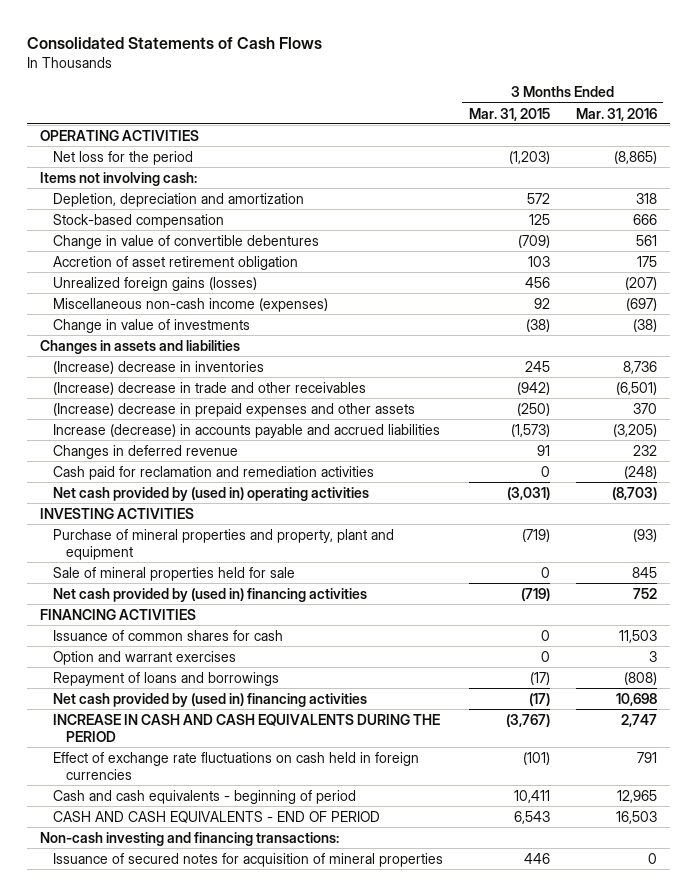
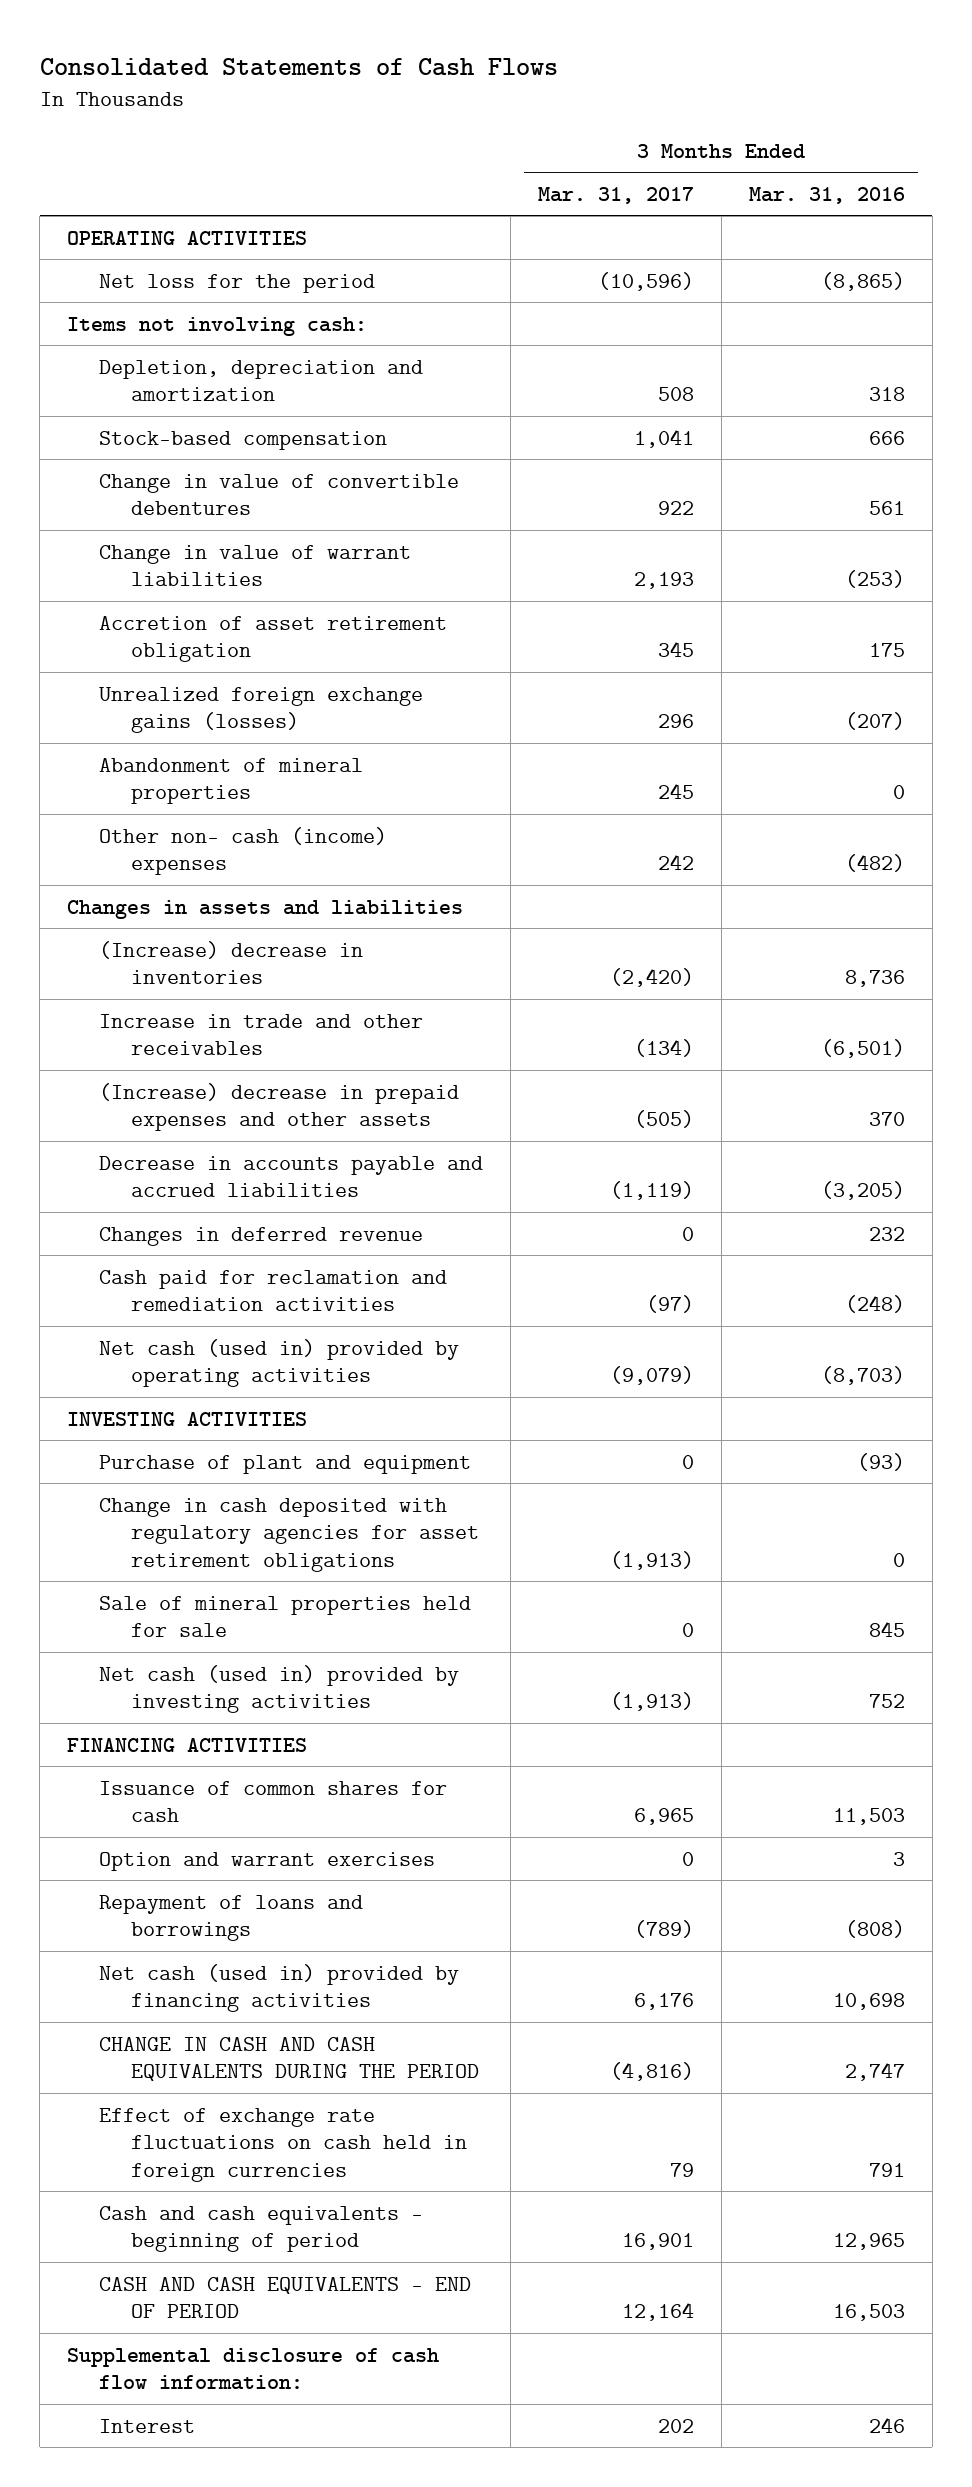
[468,107,550,121] Mar. 31, 2015 -> none
none -> [537,186,694,204] Mar. 31, 2017
none -> [98,544,411,587] Change in value of warrant liabilities
[52,318,250,333] Change in value of investments -> none
[52,276,257,291] Unrealized foreign gains (losses) -> [98,686,423,734] Unrealized foreign exchange gains (losses)
none -> [98,757,363,805] Abandonment of mineral properties
[52,297,328,312] Miscellaneous non-cash income (expenses) -> [98,826,387,876] Other non- cash (income) expenses
[625,297,657,311] (697) -> [844,854,905,873] (482)
[52,381,366,395] (Increase) decrease in trade and other receivables -> [98,1013,423,1056] Increase in trade and other receivables
[52,423,440,438] Increase (decrease) in accounts payable and accrued liabilities -> [98,1155,483,1198] Decrease in accounts payable and accrued liabilities
[52,486,369,501] Net cash provided by (used in) operating activities -> [98,1338,459,1388] Net cash (used in) provided by operating activities
[52,528,394,560] Purchase of mineral properties and property, plant and equipment -> [98,1454,471,1474] Purchase of plant and equipment
none -> [98,1497,479,1572] Change in cash deposited with regulatory agencies for asset retirement obligations
[52,587,367,602] Net cash provided by (used in) financing activities -> [98,1664,459,1714] Net cash (used in) provided by investing activities
[52,692,367,707] Net cash provided by (used in) financing activities -> [98,1963,459,2013] Net cash (used in) provided by financing activities
[52,713,440,742] INCREASE IN CASH AND CASH EQUIVALENTS DURING THE PERIOD -> [98,2036,479,2082] CHANGE IN CASH AND CASH EQUIVALENTS DURING THE PERIOD
[39,831,339,846] Non-cash investing and financing transactions: -> none
[52,852,443,867] Issuance of secured notes for acquisition of mineral properties -> none
none -> [66,2347,439,2391] Supplemental disclosure of cash flow information:
none -> [98,2418,195,2433] Interest

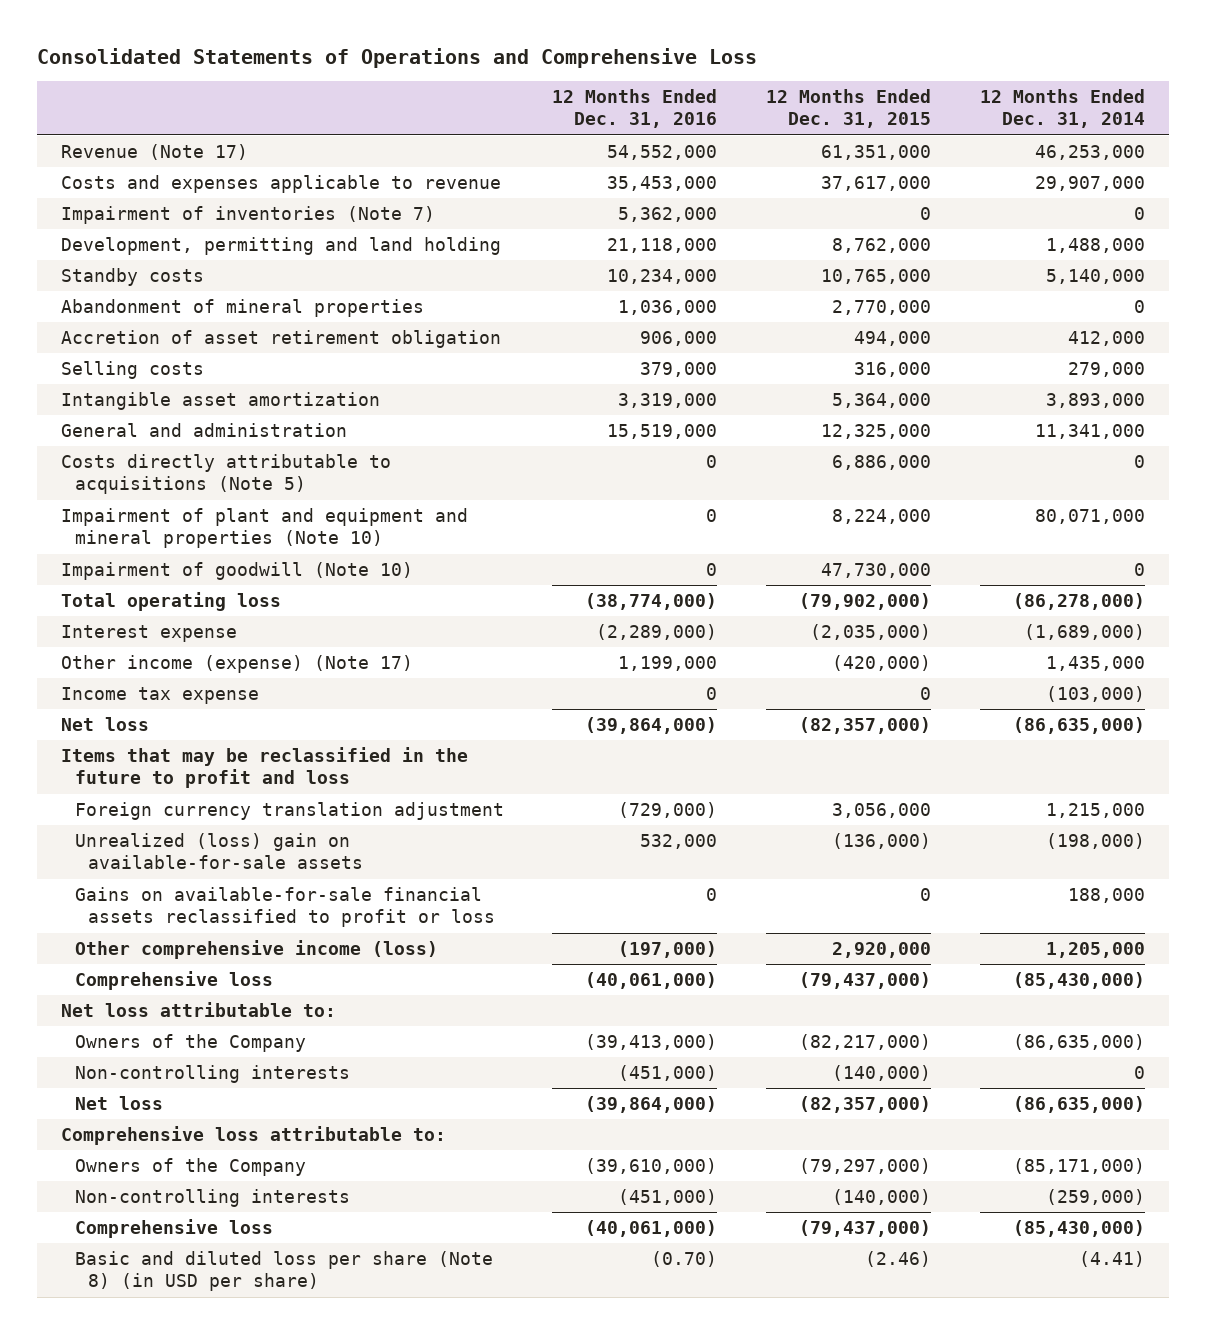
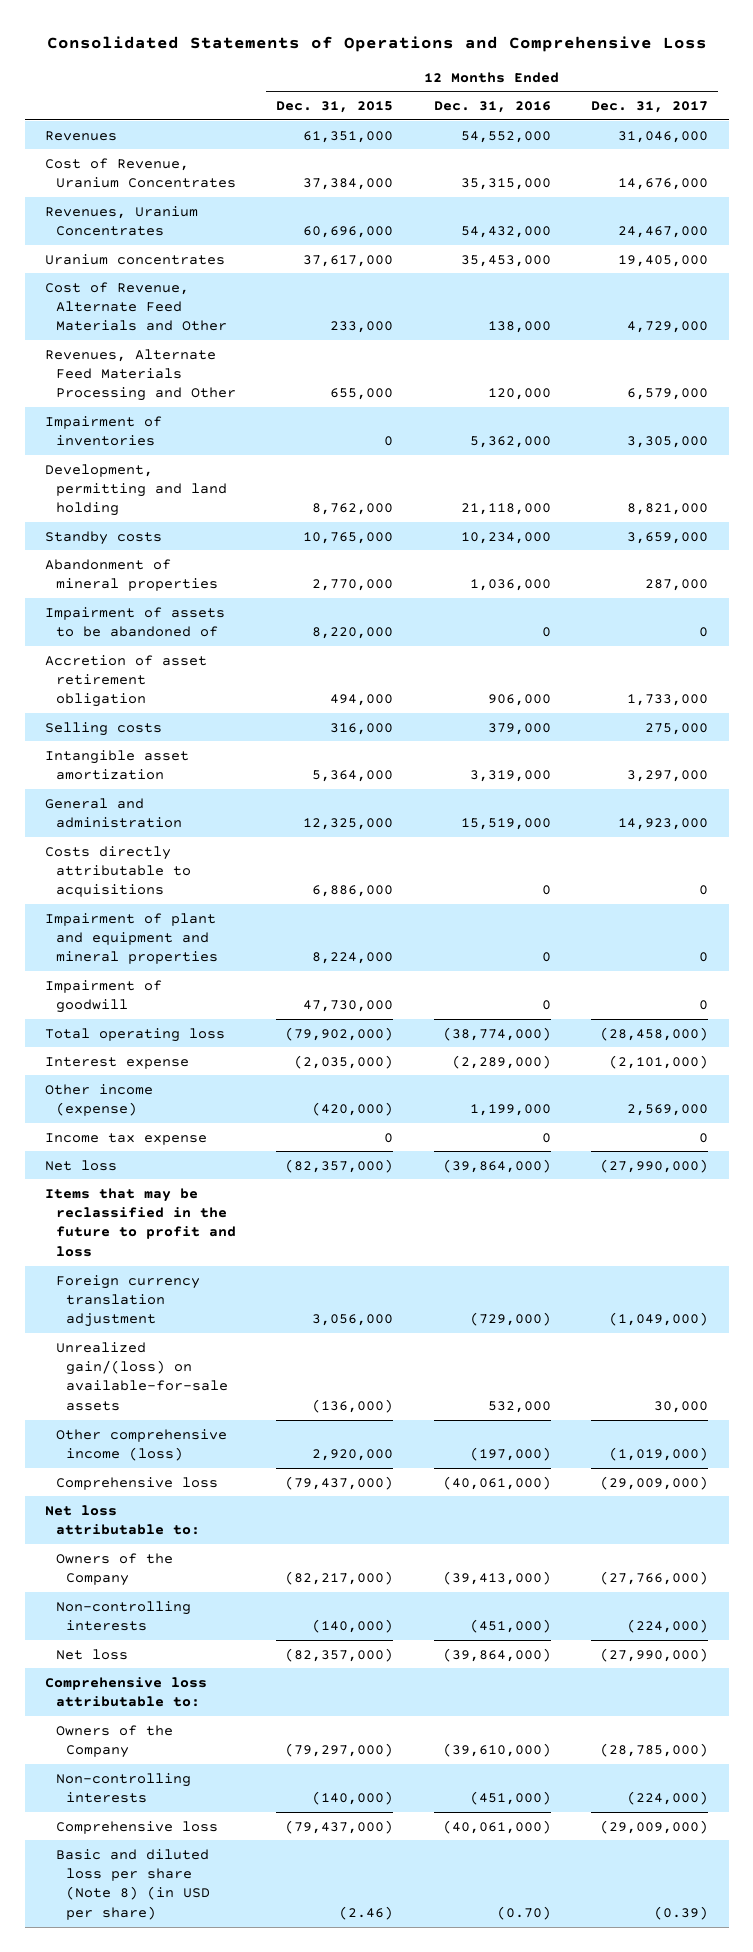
[980,89,1146,129] 12 Months Ended Dec. 31, 2014 -> none
none -> [591,100,709,113] Dec. 31, 2017
[61,144,249,161] Revenue (Note 17) -> [45,130,118,141] Revenues
none -> [45,157,236,189] Cost of Revenue, Uranium Concentrates
none -> [45,205,199,237] Revenues, Uranium Concentrates
[61,175,502,194] Costs and expenses applicable to revenue -> [45,253,226,265] Uranium concentrates
none -> [45,281,227,332] Cost of Revenue, Alternate Feed Materials and Other
none -> [45,348,236,402] Revenues, Alternate Feed Materials Processing and Other
[61,206,436,225] Impairment of inventories (Note 7) -> [45,415,163,447] Impairment of inventories
none -> [45,606,226,638] Impairment of assets to be abandoned of
[61,454,392,495] Costs directly attributable to acquisitions (Note 5) -> [45,845,191,898] Costs directly attributable to acquisitions
[61,508,469,549] Impairment of plant and equipment and mineral properties (Note 10) -> [45,912,218,965] Impairment of plant and equipment and mineral properties
[61,562,414,581] Impairment of goodwill (Note 10) -> [45,979,163,1014] Impairment of goodwill
[61,655,414,674] Other income (expense) (Note 17) -> [45,1083,154,1117] Other income (expense)
[74,887,496,928] Gains on available-for-sale financial assets reclassified to profit or loss -> none
[74,833,364,870] Unrealized (loss) gain on available-for-sale assets -> [55,1341,229,1411] Unrealized gain/(loss) on available-for-sale assets

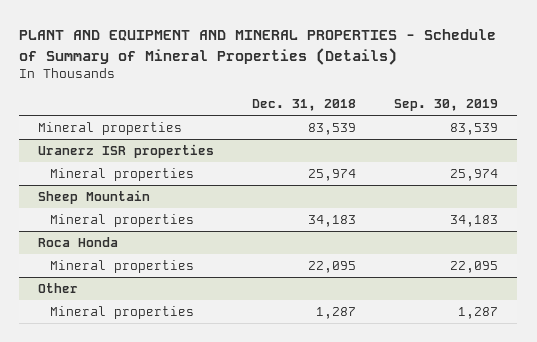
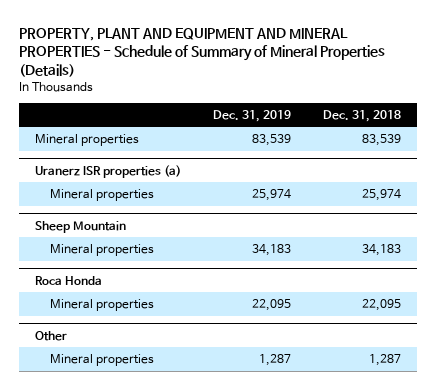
[19,29,497,65] PLANT AND EQUIPMENT AND MINERAL PROPERTIES - Schedule of Summary of Mineral Properties (Details) -> [19,27,386,77] PROPERTY, PLANT AND EQUIPMENT AND MINERAL PROPERTIES - Schedule of Summary of Mineral Properties (Details)
[394,99,499,112] Sep. 30, 2019 -> none
none -> [213,109,292,122] Dec. 31, 2019
[38,144,215,159] Uranerz ISR properties -> [35,164,182,178] Uranerz ISR properties (a)

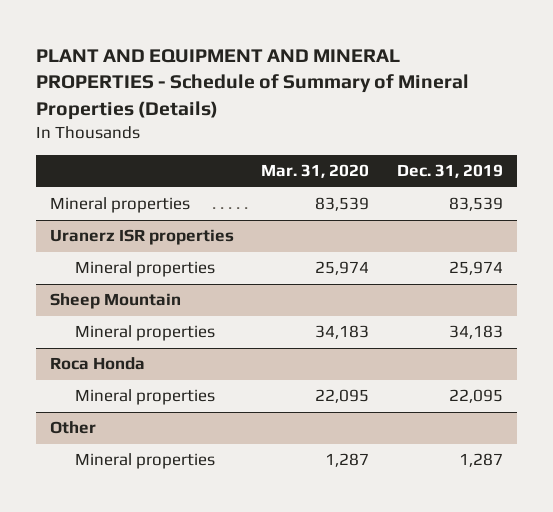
[19,27,386,77] PROPERTY, PLANT AND EQUIPMENT AND MINERAL PROPERTIES - Schedule of Summary of Mineral Properties (Details) -> [35,49,469,120] PLANT AND EQUIPMENT AND MINERAL PROPERTIES - Schedule of Summary of Mineral Properties (Details)
[323,109,402,122] Dec. 31, 2018 -> none
none -> [261,164,370,179] Mar. 31, 2020
[35,164,182,178] Uranerz ISR properties (a) -> [49,229,234,246] Uranerz ISR properties

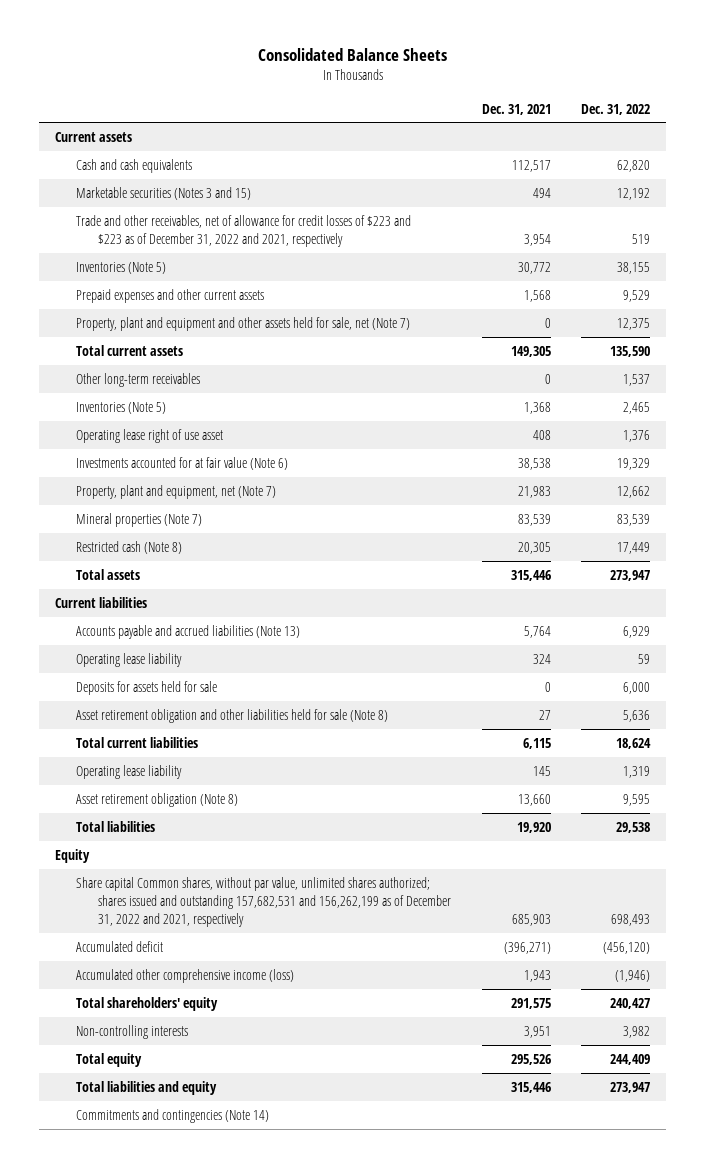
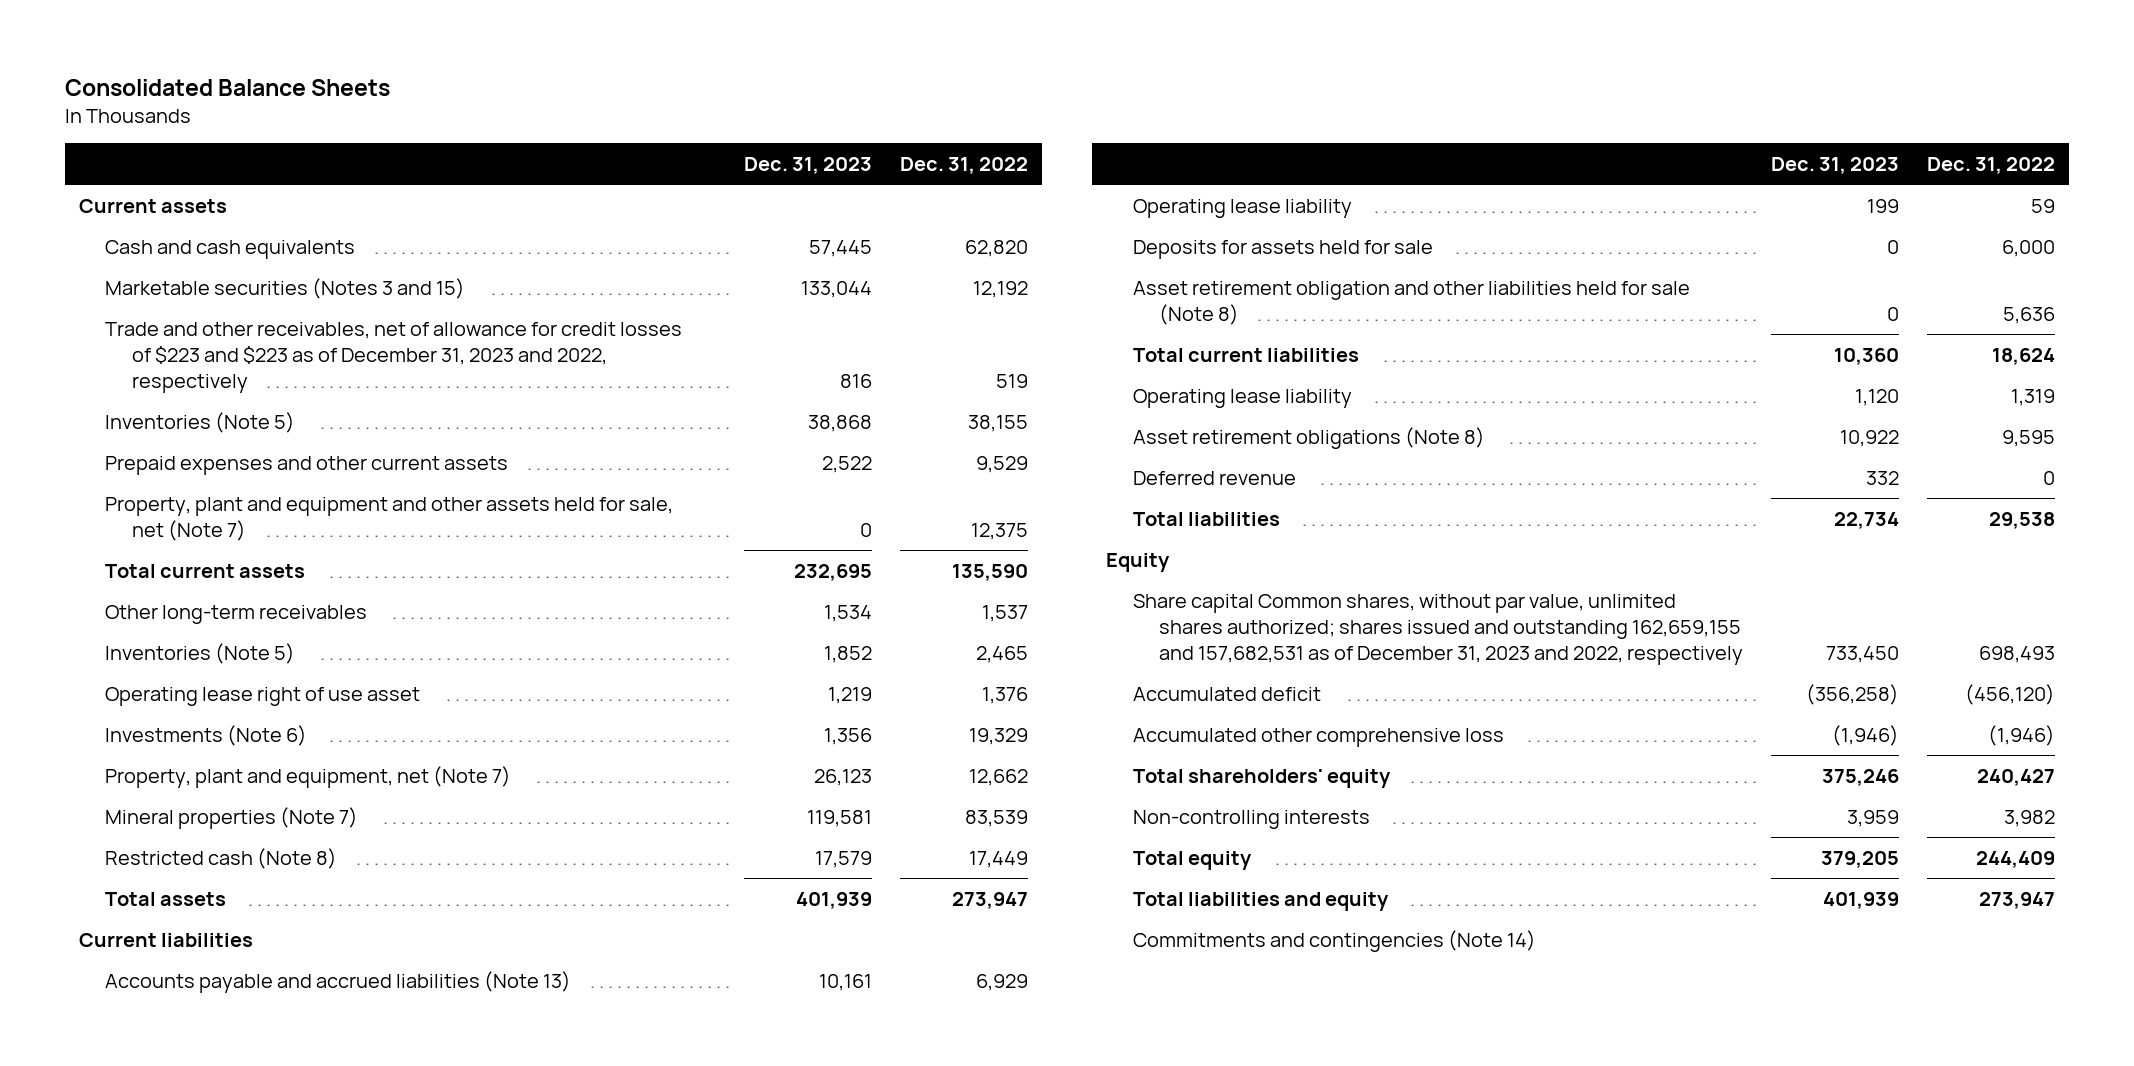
[481,103,551,115] Dec. 31, 2021 -> none
none -> [743,156,872,174] Dec. 31, 2023
[76,214,412,248] Trade and other receivables, net of allowance for credit losses of $223 and $223 as of December 31, 2022 and 2021, respectively -> [105,321,683,393] Trade and other receivables, net of allowance for credit losses of $223 and $223 as of December 31, 2023 and 2022, respectively
[76,456,289,470] Investments accounted for at fair value (Note 6) -> [105,724,308,746] Investments (Note 6)
[76,792,239,807] Asset retirement obligation (Note 8) -> [1132,426,1485,449] Asset retirement obligations (Note 8)
none -> [1132,470,1296,485] Deferred revenue
[76,876,451,928] Share capital Common shares, without par value, unlimited shares authorized; shares issued and outstanding 157,682,531 and 156,262,199 as of December 31, 2022 and 2021, respectively -> [1132,593,1744,665] Share capital Common shares, without par value, unlimited shares authorized; shares issued and outstanding 162,659,155 and 157,682,531 as of December 31, 2023 and 2022, respectively
[76,968,295,983] Accumulated other comprehensive income (loss) -> [1132,727,1504,747] Accumulated other comprehensive loss

